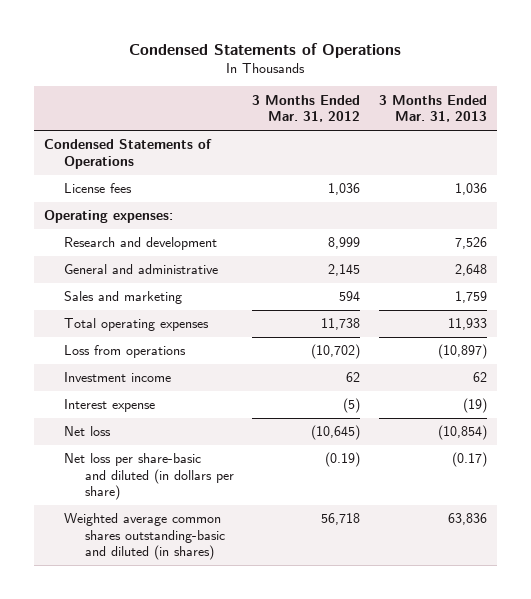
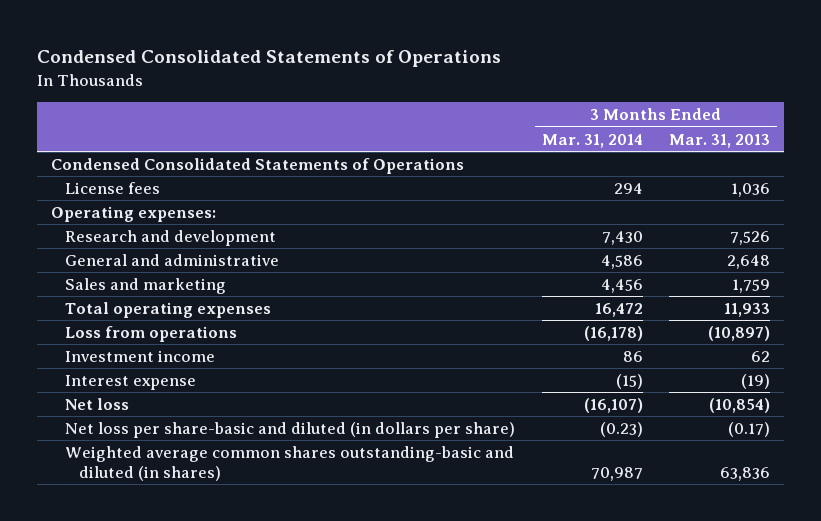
[129,42,402,58] Condensed Statements of Operations -> [37,50,502,68] Condensed Consolidated Statements of Operations
[252,94,361,123] 3 Months Ended Mar. 31, 2012 -> none
none -> [541,133,643,148] Mar. 31, 2014
[43,139,212,169] Condensed Statements of Operations -> [50,157,464,174] Condensed Consolidated Statements of Operations

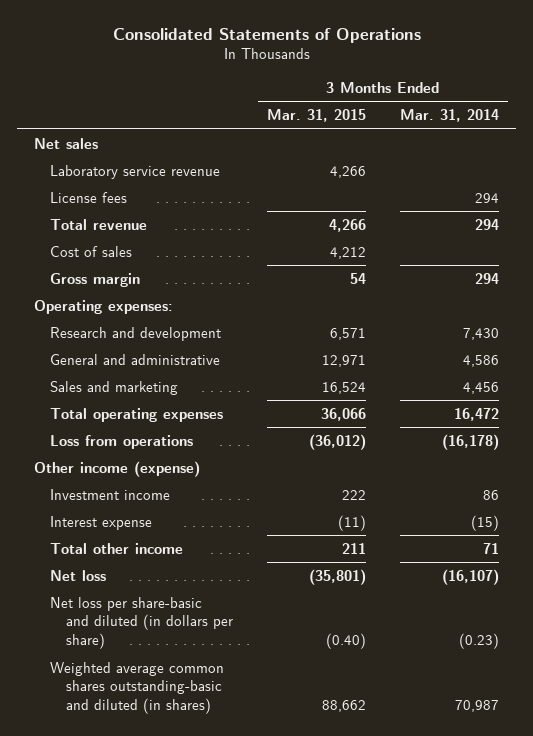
[37,50,502,68] Condensed Consolidated Statements of Operations -> [112,27,421,43] Consolidated Statements of Operations
[669,133,771,148] Mar. 31, 2013 -> none
none -> [266,109,366,123] Mar. 31, 2015
[50,157,464,174] Condensed Consolidated Statements of Operations -> none
none -> [34,137,99,149] Net sales
none -> [49,164,220,179] Laboratory service revenue
none -> [49,218,147,230] Total revenue
none -> [49,245,132,257] Cost of sales
none -> [49,272,140,287] Gross margin
none -> [34,460,201,477] Other income (expense)
none -> [49,542,183,554] Total other income

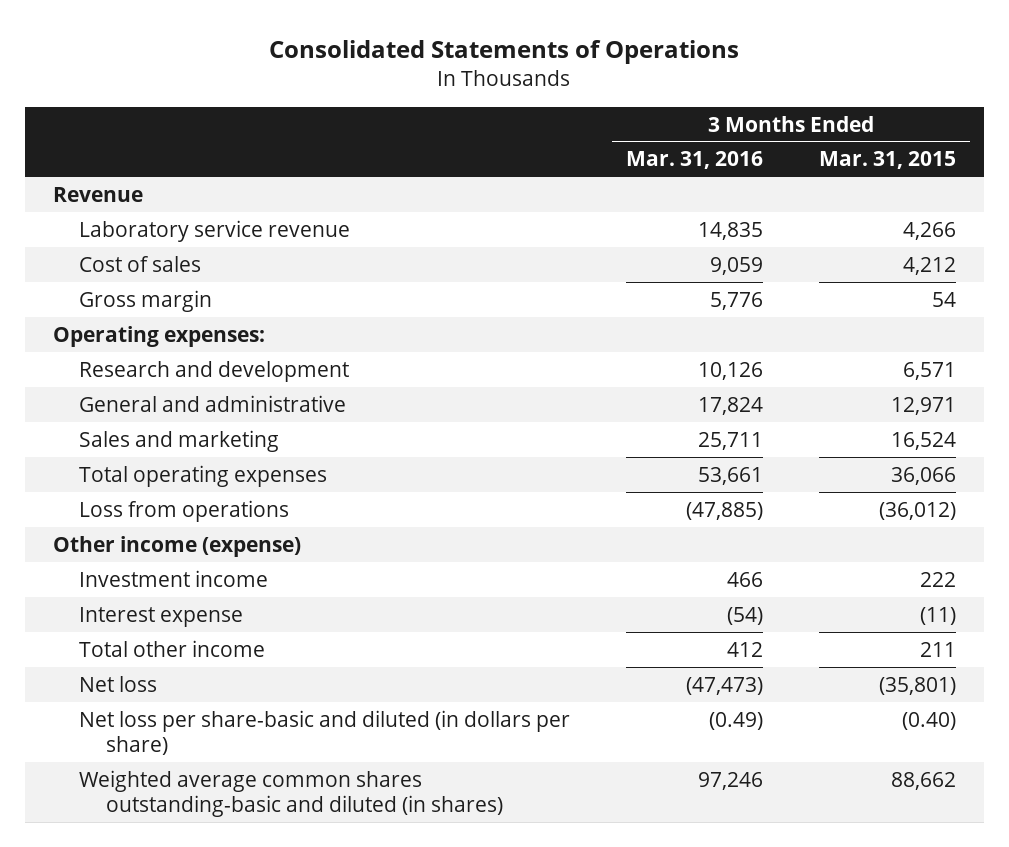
[400,109,500,123] Mar. 31, 2014 -> none
none -> [626,151,764,170] Mar. 31, 2016
[34,137,99,149] Net sales -> [52,186,143,202] Revenue
[49,191,127,203] License fees -> none
[49,218,147,230] Total revenue -> none

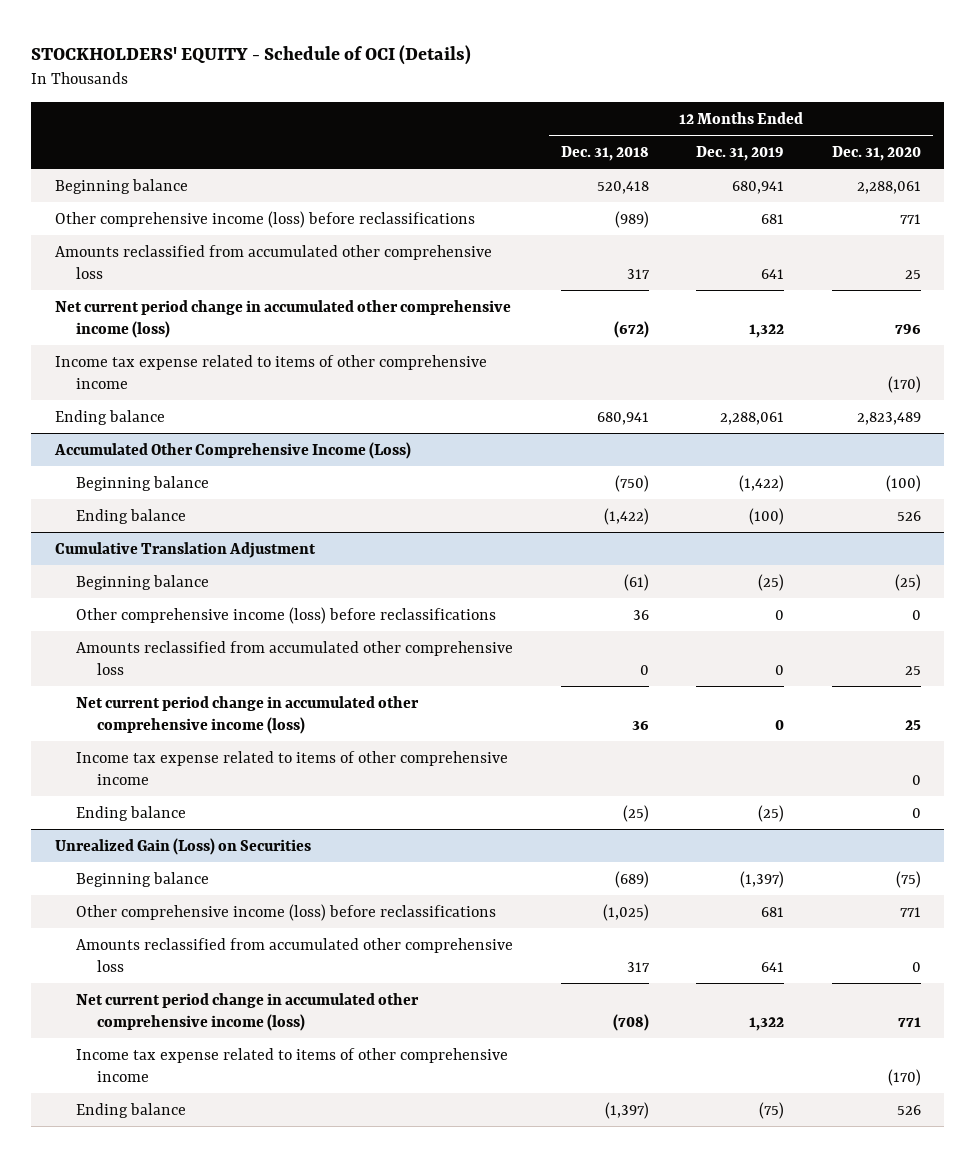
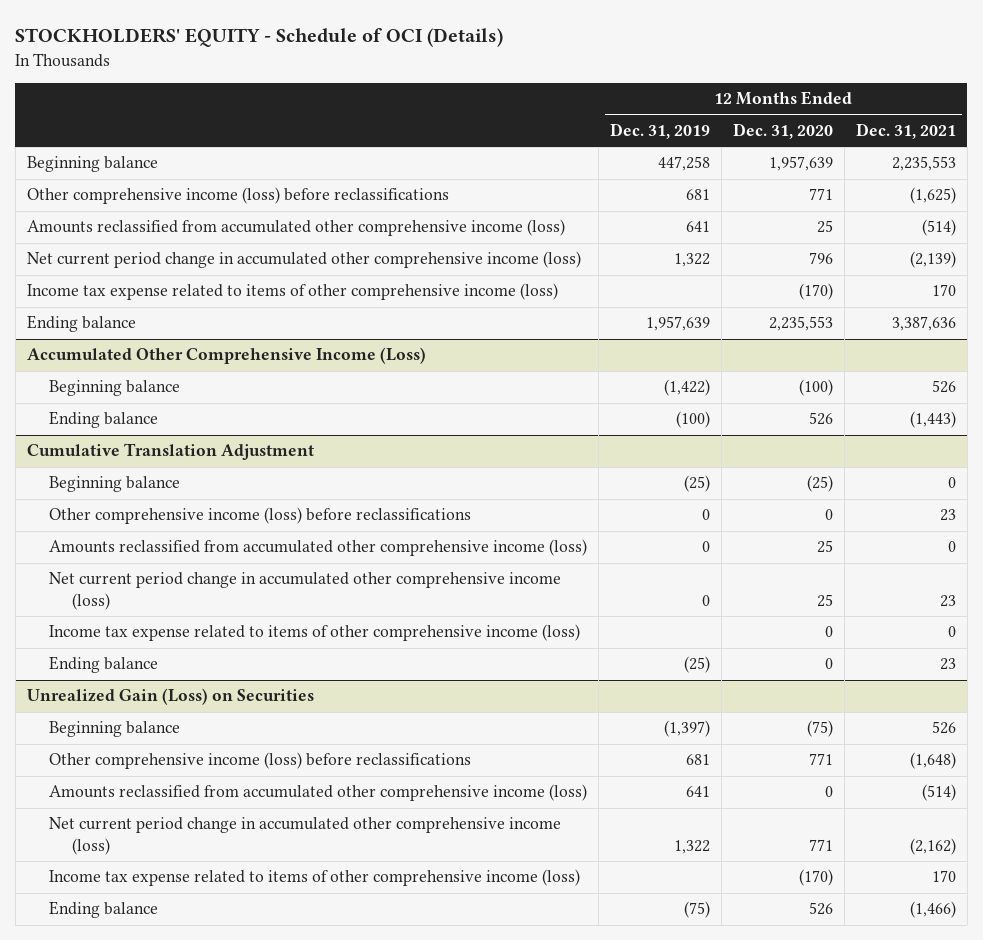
[560,145,649,161] Dec. 31, 2018 -> none
none -> [856,122,957,139] Dec. 31, 2021
[732,180,785,194] 680,941 -> [658,156,711,172] 447,258
[856,180,921,194] 2,288,061 -> [769,156,834,172] 1,957,639
[55,244,493,280] Amounts reclassified from accumulated other comprehensive loss -> [26,219,565,237] Amounts reclassified from accumulated other comprehensive income (loss)
[55,354,488,390] Income tax expense related to items of other comprehensive income -> [26,283,558,301] Income tax expense related to items of other comprehensive income (loss)
[720,411,785,425] 2,288,061 -> [646,316,711,332] 1,957,639
[856,411,921,425] 2,823,489 -> [769,316,834,332] 2,235,553
[75,640,513,676] Amounts reclassified from accumulated other comprehensive loss -> [49,539,588,557] Amounts reclassified from accumulated other comprehensive income (loss)
[75,750,508,786] Income tax expense related to items of other comprehensive income -> [49,624,581,642] Income tax expense related to items of other comprehensive income (loss)
[75,937,513,973] Amounts reclassified from accumulated other comprehensive loss -> [49,784,588,802] Amounts reclassified from accumulated other comprehensive income (loss)
[75,1047,508,1083] Income tax expense related to items of other comprehensive income -> [49,869,581,887] Income tax expense related to items of other comprehensive income (loss)

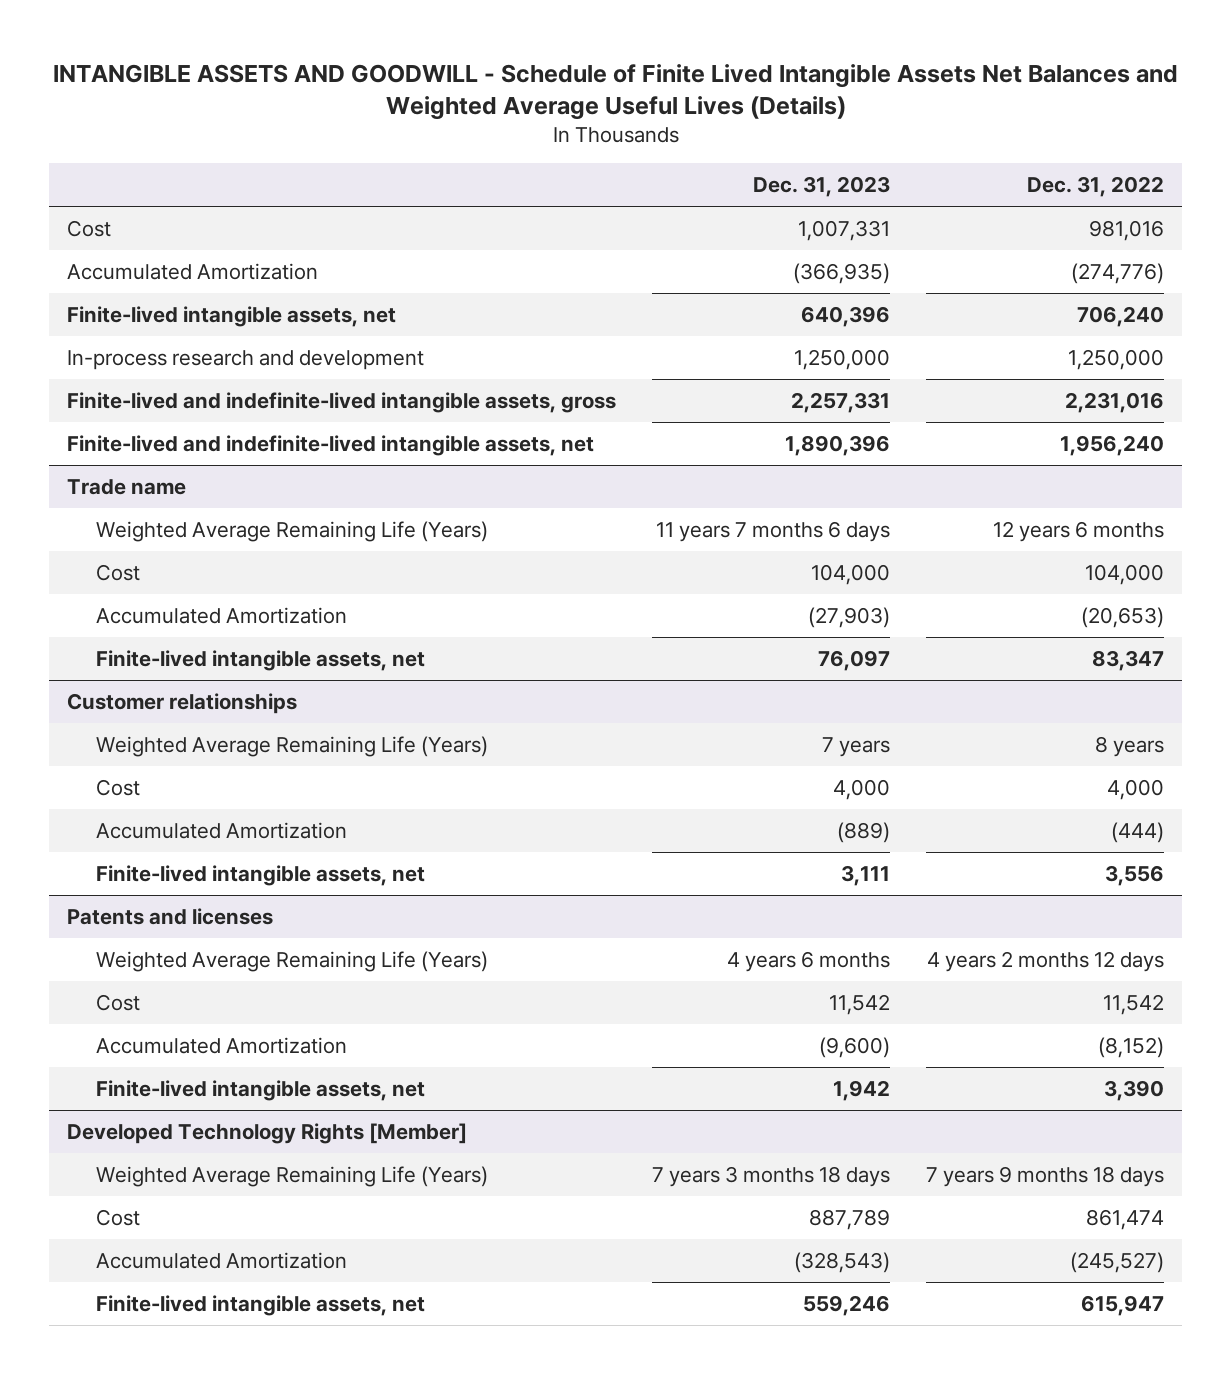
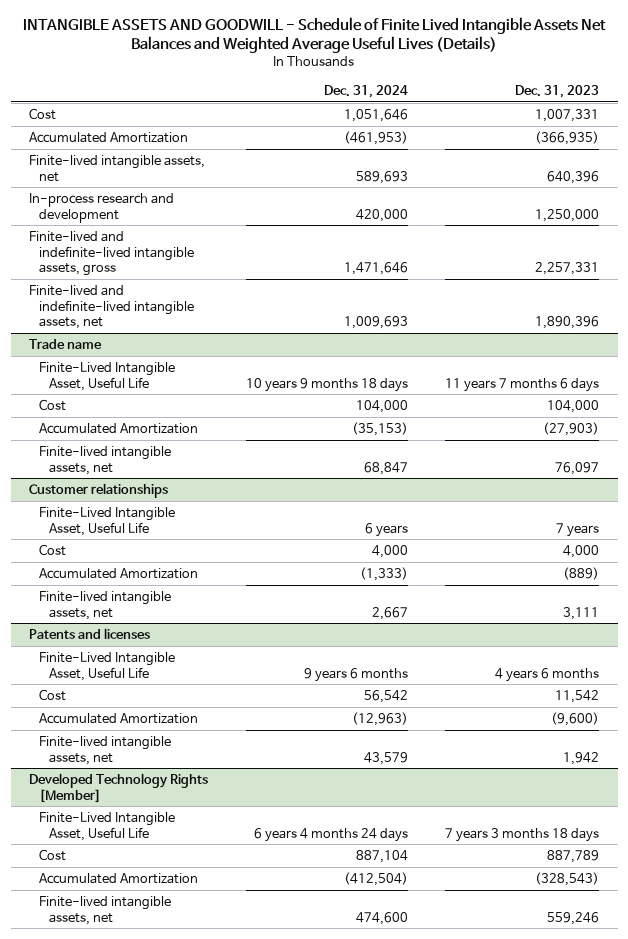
[1027,176,1165,198] Dec. 31, 2022 -> none
none -> [323,84,408,98] Dec. 31, 2024
[96,520,489,542] Weighted Average Remaining Life (Years) -> [38,361,175,391] Finite-Lived Intangible Asset, Useful Life
[96,735,489,757] Weighted Average Remaining Life (Years) -> [38,506,175,536] Finite-Lived Intangible Asset, Useful Life
[96,950,489,972] Weighted Average Remaining Life (Years) -> [38,651,175,681] Finite-Lived Intangible Asset, Useful Life
[96,1165,489,1187] Weighted Average Remaining Life (Years) -> [38,811,175,841] Finite-Lived Intangible Asset, Useful Life

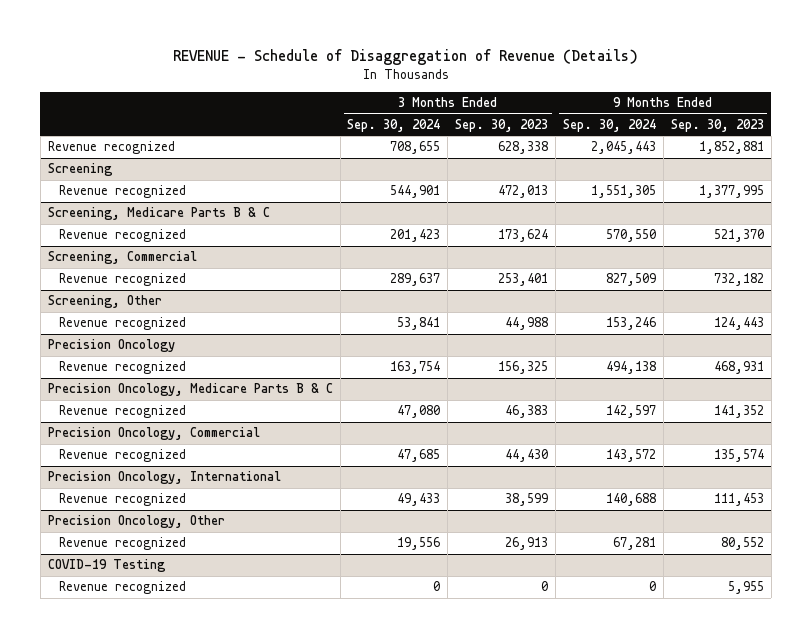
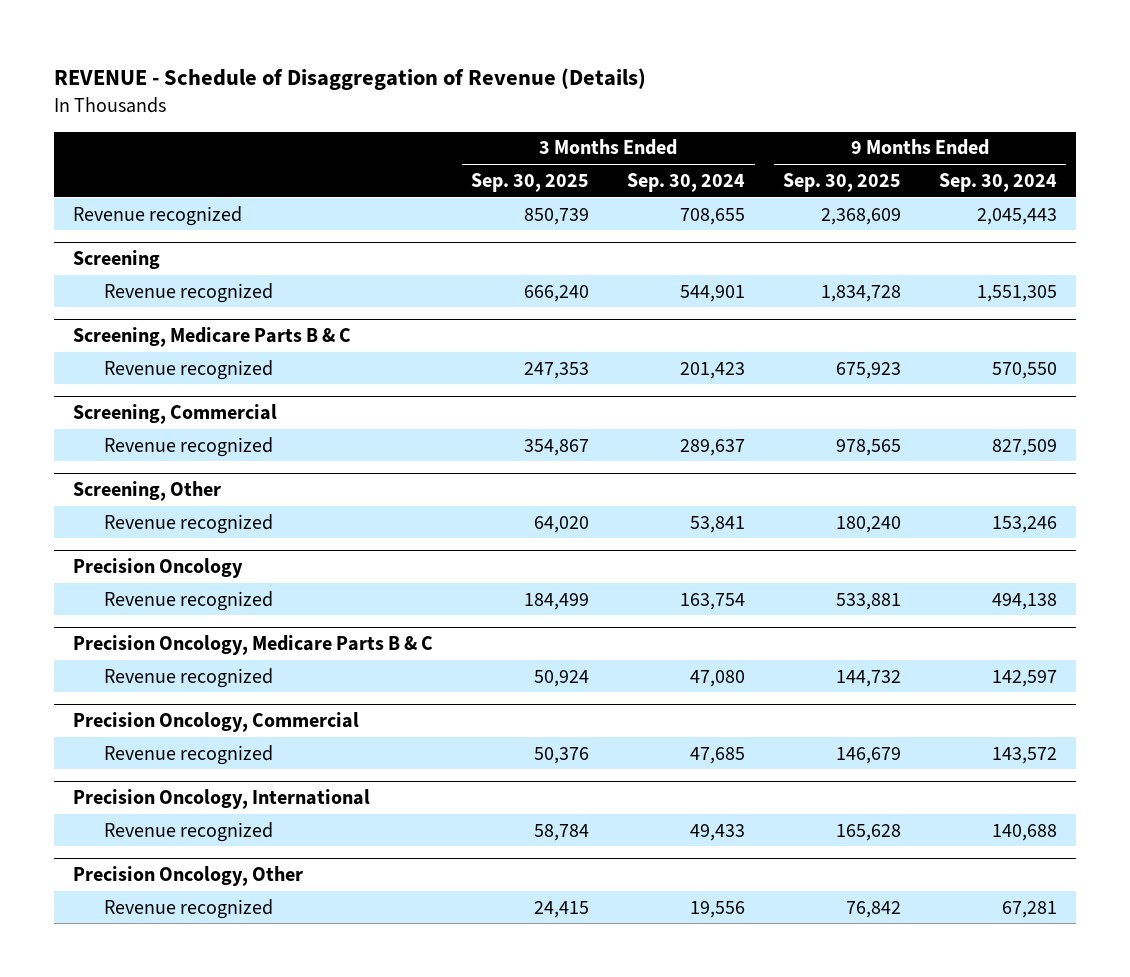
[455,119,549,133] Sep. 30, 2023 -> none
[670,119,764,133] Sep. 30, 2023 -> none
none -> [471,172,590,192] Sep. 30, 2025
none -> [783,172,902,192] Sep. 30, 2025
[47,559,166,573] COVID-19 Testing -> none
[59,581,187,595] Revenue recognized -> none

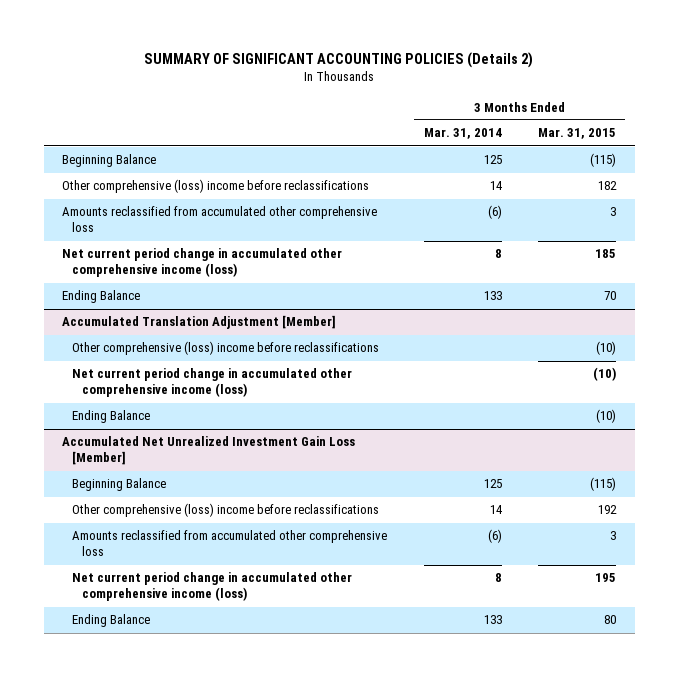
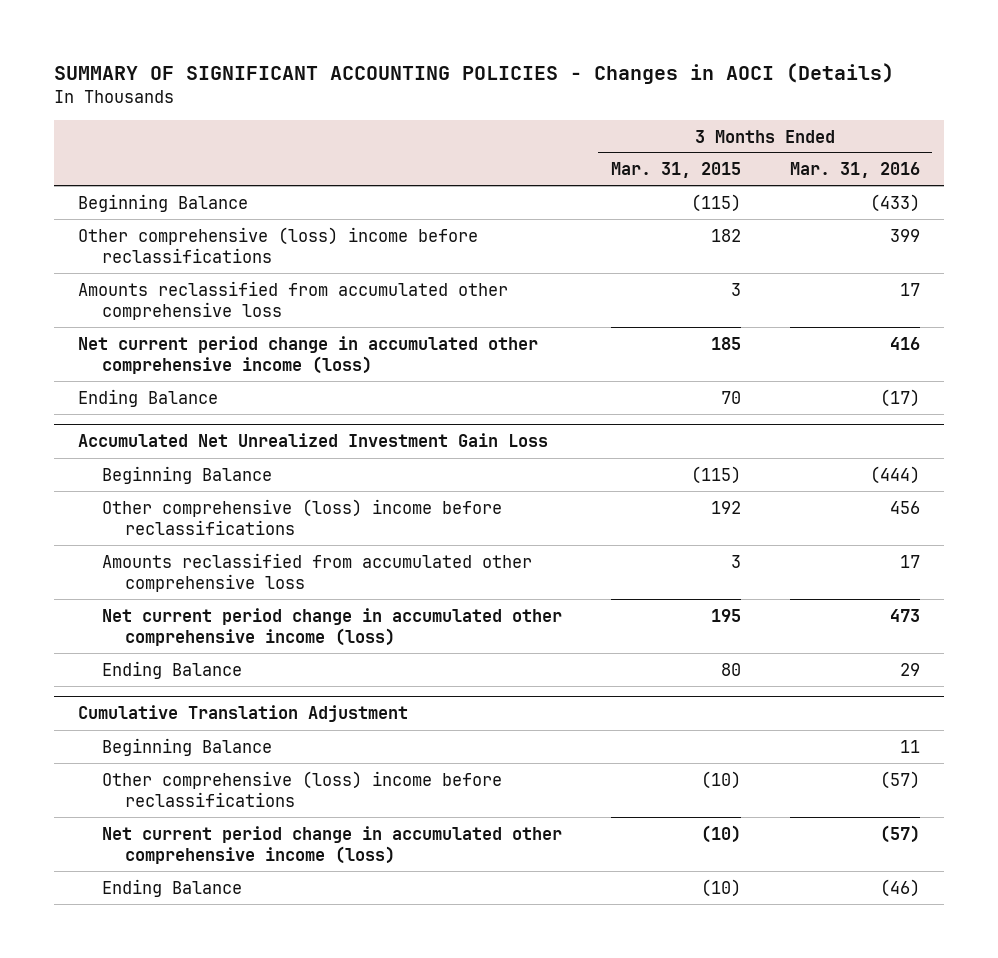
[144,51,534,68] SUMMARY OF SIGNIFICANT ACCOUNTING POLICIES (Details 2) -> [53,63,894,85] SUMMARY OF SIGNIFICANT ACCOUNTING POLICIES - Changes in AOCI (Details)
[423,128,502,140] Mar. 31, 2014 -> none
none -> [789,162,920,179] Mar. 31, 2016
[62,315,337,330] Accumulated Translation Adjustment [Member] -> none
[72,341,380,356] Other comprehensive (loss) income before reclassifications -> none
[72,368,353,398] Net current period change in accumulated other comprehensive income (loss) -> none
[72,410,151,424] Ending Balance -> none
[62,436,356,466] Accumulated Net Unrealized Investment Gain Loss [Member] -> [78,433,549,448] Accumulated Net Unrealized Investment Gain Loss
none -> [78,705,409,723] Cumulative Translation Adjustment
none -> [101,737,272,756] Beginning Balance
none -> [101,770,502,808] Other comprehensive (loss) income before reclassifications
none -> [101,825,562,865] Net current period change in accumulated other comprehensive income (loss)
none -> [101,878,242,897] Ending Balance

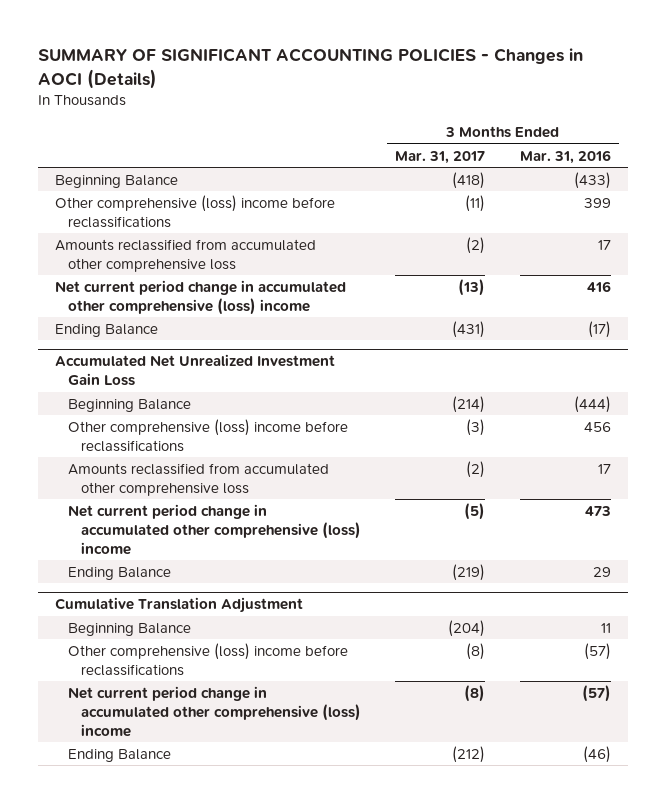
[610,162,741,179] Mar. 31, 2015 -> none
none -> [395,150,486,164] Mar. 31, 2017
[78,335,539,375] Net current period change in accumulated other comprehensive income (loss) -> [54,279,346,315] Net current period change in accumulated other comprehensive (loss) income
[101,607,562,647] Net current period change in accumulated other comprehensive income (loss) -> [67,503,362,555] Net current period change in accumulated other comprehensive (loss) income
[101,825,562,865] Net current period change in accumulated other comprehensive income (loss) -> [67,685,362,737] Net current period change in accumulated other comprehensive (loss) income

